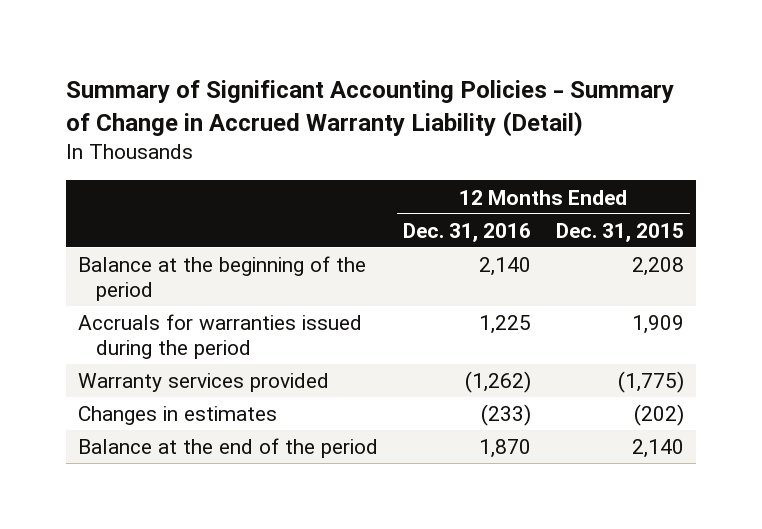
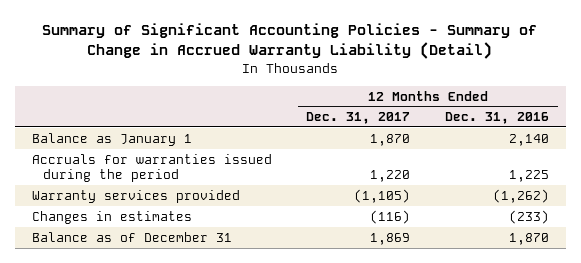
[555,222,684,242] Dec. 31, 2015 -> none
none -> [306,112,411,125] Dec. 31, 2017
[77,256,366,301] Balance at the beginning of the period -> [31,132,192,146] Balance as January 1
[77,438,378,459] Balance at the end of the period -> [31,231,232,242] Balance as of December 31

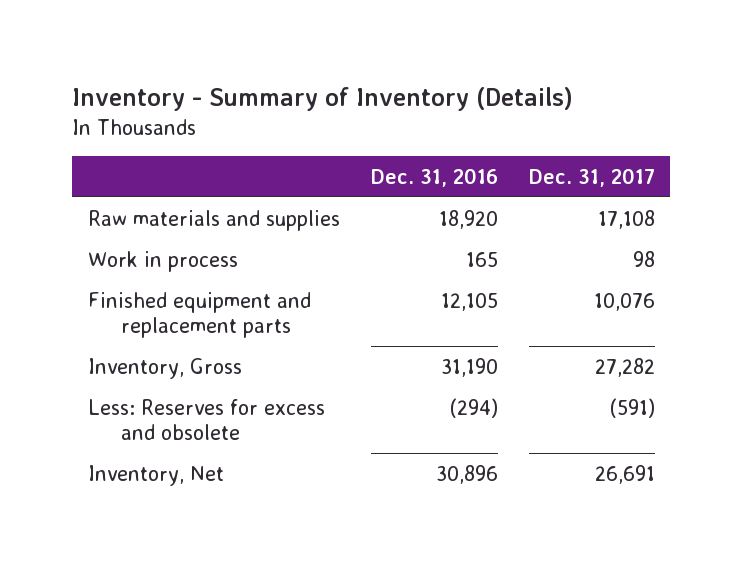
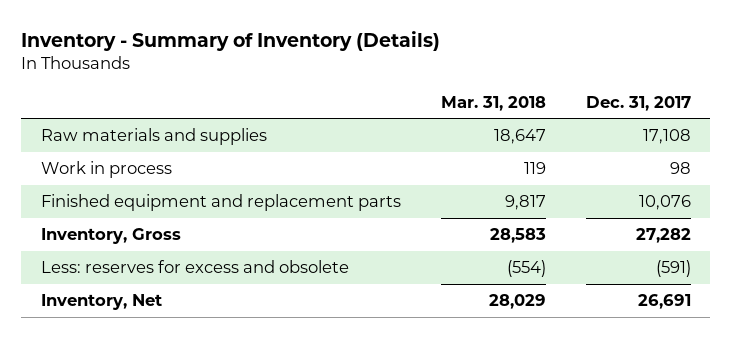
[370,167,498,187] Dec. 31, 2016 -> none
none -> [440,95,546,111] Mar. 31, 2018
[87,398,325,441] Less: Reserves for excess and obsolete -> [41,260,350,274] Less: reserves for excess and obsolete

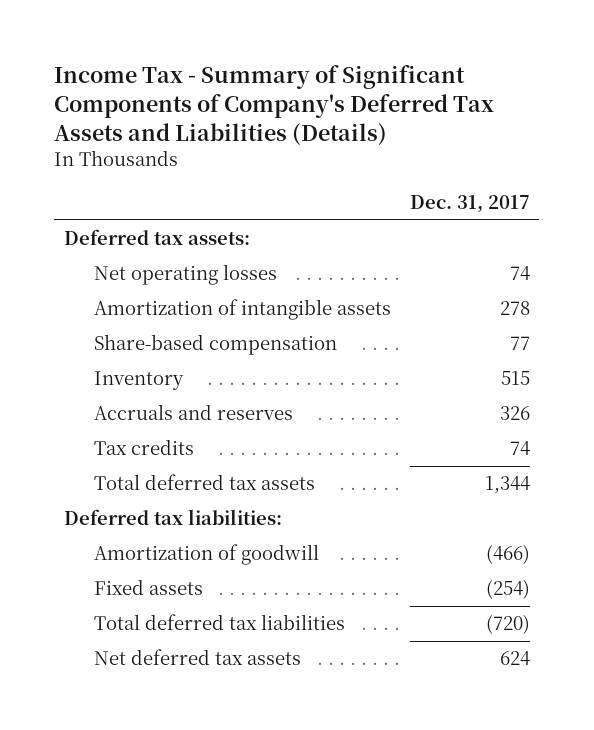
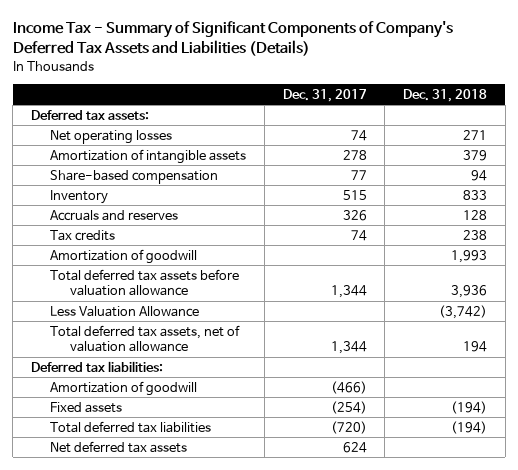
none -> [403,88,488,102] Dec. 31, 2018
none -> [50,248,198,264] Amortization of goodwill
[93,474,315,491] Total deferred tax assets -> [50,268,240,297] Total deferred tax assets before valuation allowance
none -> [50,305,200,317] Less Valuation Allowance
none -> [50,324,241,353] Total deferred tax assets, net of valuation allowance

